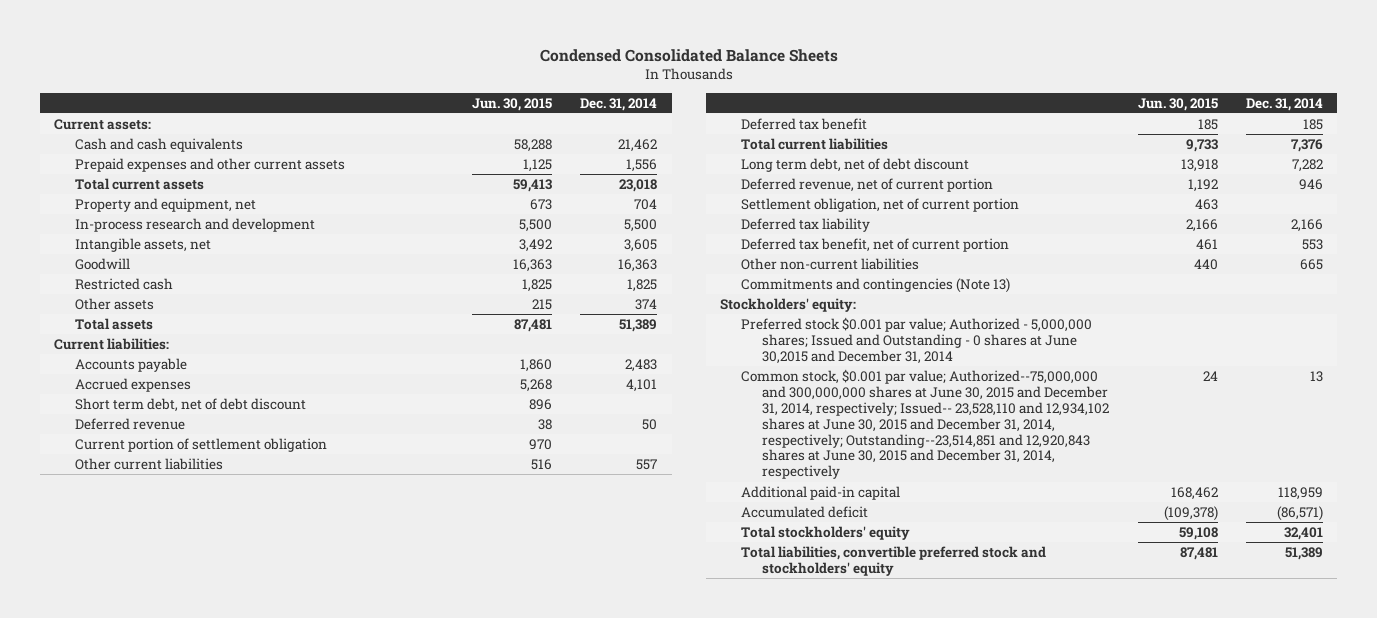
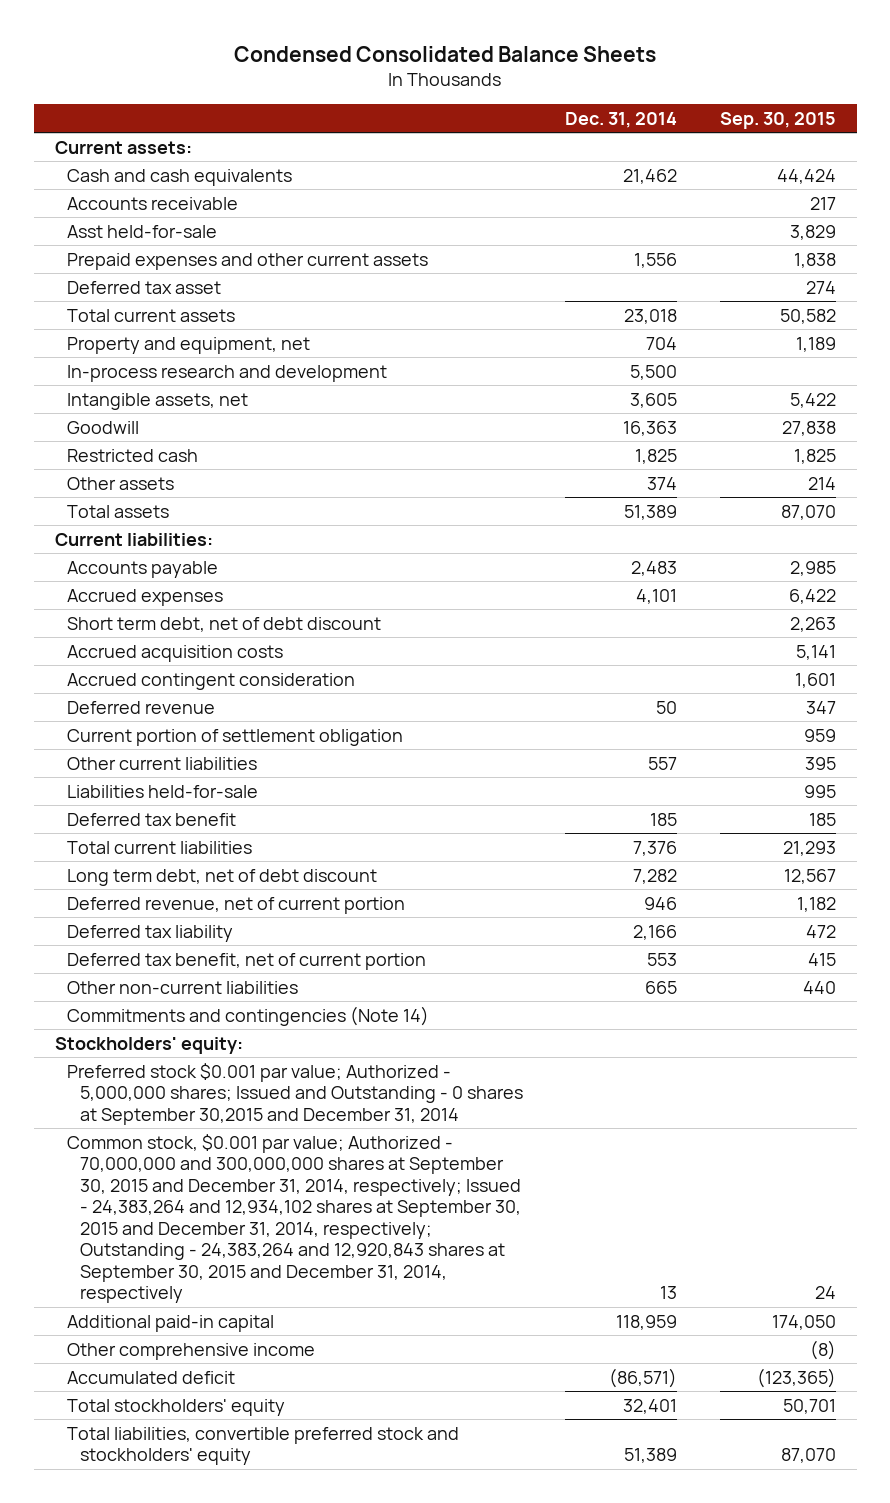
[471,97,552,111] Jun. 30, 2015 -> none
none -> [719,112,836,130] Sep. 30, 2015
none -> [67,196,239,210] Accounts receivable
none -> [67,224,218,238] Asst held-for-sale
none -> [67,280,222,294] Deferred tax asset
none -> [67,644,284,662] Accrued acquisition costs
none -> [67,672,356,690] Accrued contingent consideration
none -> [67,784,259,798] Liabilities held-for-sale
[740,198,1019,213] Settlement obligation, net of current portion -> none
[740,278,1010,294] Commitments and contingencies (Note 13) -> [67,1005,430,1026] Commitments and contingencies (Note 14)
[740,317,1092,364] Preferred stock $0.001 par value; Authorized - 5,000,000 shares; Issued and Outstanding - 0 shares at June 30,2015 and December 31, 2014 -> [67,1062,524,1125] Preferred stock $0.001 par value; Authorized - 5,000,000 shares; Issued and Outstanding - 0 shares at September 30,2015 and December 31, 2014
[740,369,1109,480] Common stock, $0.001 par value; Authorized--75,000,000 and 300,000,000 shares at June 30, 2015 and December 31, 2014, respectively; Issued-- 23,528,110 and 12,934,102 shares at June 30, 2015 and December 31, 2014, respectively; Outstanding--23,514,851 and 12,920,843 shares at June 30, 2015 and December 31, 2014, respectively -> [67,1133,522,1304] Common stock, $0.001 par value; Authorized - 70,000,000 and 300,000,000 shares at September 30, 2015 and December 31, 2014, respectively; Issued - 24,383,264 and 12,934,102 shares at September 30, 2015 and December 31, 2014, respectively; Outstanding - 24,383,264 and 12,920,843 shares at September 30, 2015 and December 31, 2014, respectively
none -> [67,1342,316,1360] Other comprehensive income

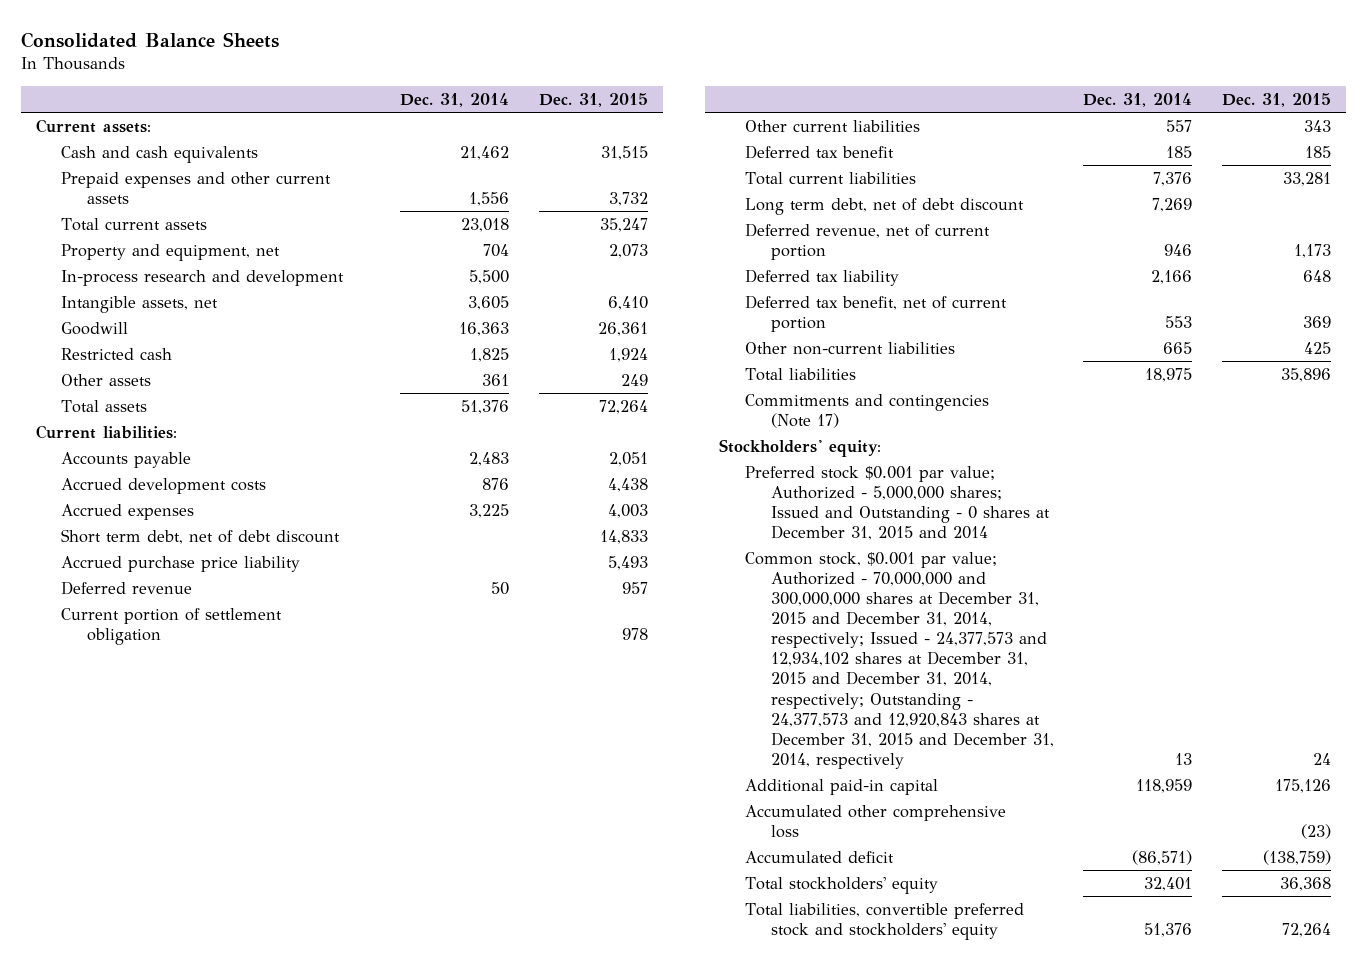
[234,45,657,62] Condensed Consolidated Balance Sheets -> [20,31,279,48] Consolidated Balance Sheets
[719,112,836,130] Sep. 30, 2015 -> none
none -> [538,92,648,107] Dec. 31, 2015
[67,196,239,210] Accounts receivable -> none
[67,224,218,238] Asst held-for-sale -> none
[67,280,222,294] Deferred tax asset -> none
[647,476,678,490] 374 -> [481,373,509,386] 361
[624,504,678,520] 51,389 -> [460,399,509,414] 51,376
none -> [61,477,267,494] Accrued development costs
[636,588,678,604] 4,101 -> [468,503,509,518] 3,225
[67,672,356,690] Accrued contingent consideration -> none
[67,644,284,662] Accrued acquisition costs -> [61,555,301,572] Accrued purchase price liability
[67,784,259,798] Liabilities held-for-sale -> none
[633,868,678,884] 7,282 -> [1152,197,1193,212] 7,269
none -> [745,367,857,381] Total liabilities
[67,1005,430,1026] Commitments and contingencies (Note 14) -> [745,393,990,428] Commitments and contingencies (Note 17)
[67,1062,524,1125] Preferred stock $0.001 par value; Authorized - 5,000,000 shares; Issued and Outstanding - 0 shares at September 30,2015 and December 31, 2014 -> [745,465,1050,541] Preferred stock $0.001 par value; Authorized - 5,000,000 shares; Issued and Outstanding - 0 shares at December 31, 2015 and 2014
[67,1133,522,1304] Common stock, $0.001 par value; Authorized - 70,000,000 and 300,000,000 shares at September 30, 2015 and December 31, 2014, respectively; Issued - 24,383,264 and 12,934,102 shares at September 30, 2015 and December 31, 2014, respectively; Outstanding - 24,383,264 and 12,920,843 shares at September 30, 2015 and December 31, 2014, respectively -> [745,551,1054,769] Common stock, $0.001 par value; Authorized - 70,000,000 and 300,000,000 shares at December 31, 2015 and December 31, 2014, respectively; Issued - 24,377,573 and 12,934,102 shares at December 31, 2015 and December 31, 2014, respectively; Outstanding - 24,377,573 and 12,920,843 shares at December 31, 2015 and December 31, 2014, respectively
[67,1342,316,1360] Other comprehensive income -> [745,804,1007,838] Accumulated other comprehensive loss
[624,1448,678,1464] 51,389 -> [1144,922,1193,937] 51,376

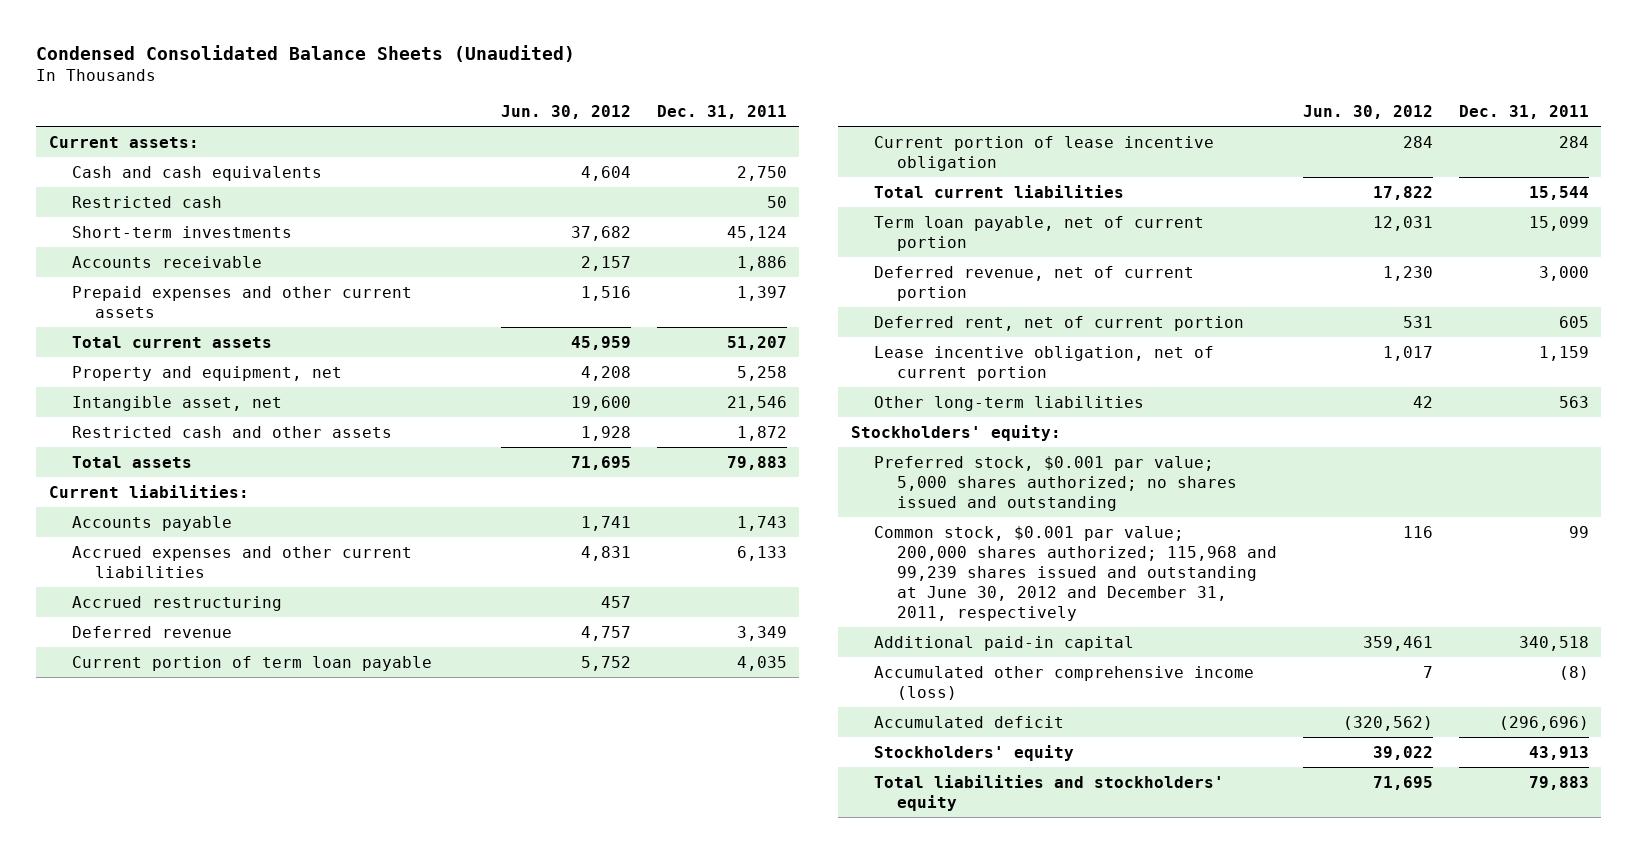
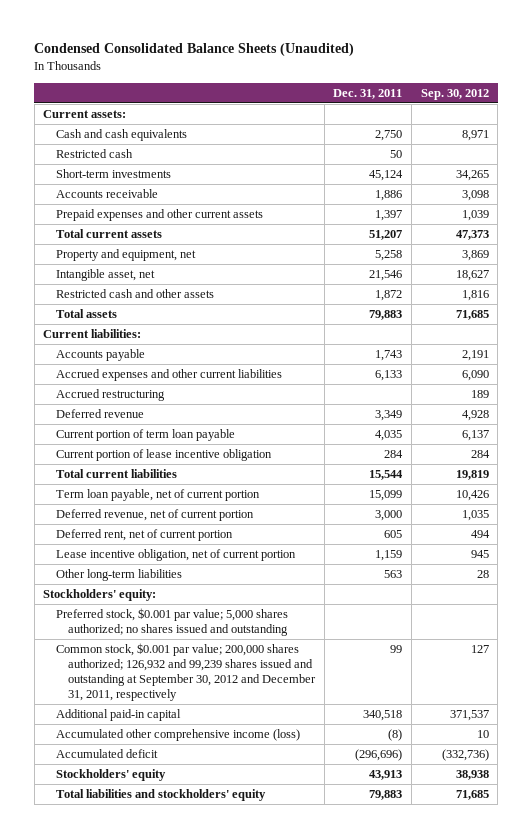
[500,104,631,119] Jun. 30, 2012 -> none
none -> [420,88,489,100] Sep. 30, 2012
[873,525,1278,621] Common stock, $0.001 par value; 200,000 shares authorized; 115,968 and 99,239 shares issued and outstanding at June 30, 2012 and December 31, 2011, respectively -> [55,643,316,701] Common stock, $0.001 par value; 200,000 shares authorized; 126,932 and 99,239 shares issued and outstanding at September 30, 2012 and December 31, 2011, respectively

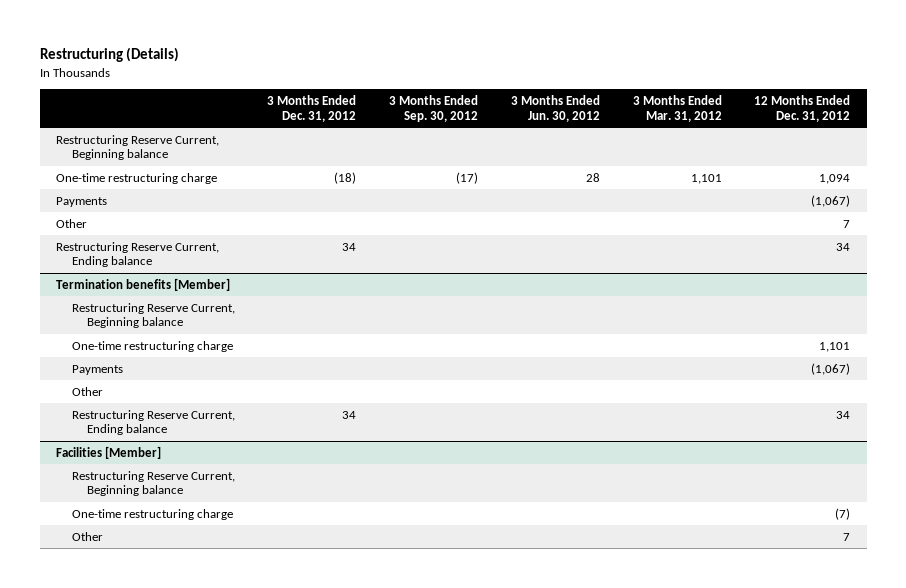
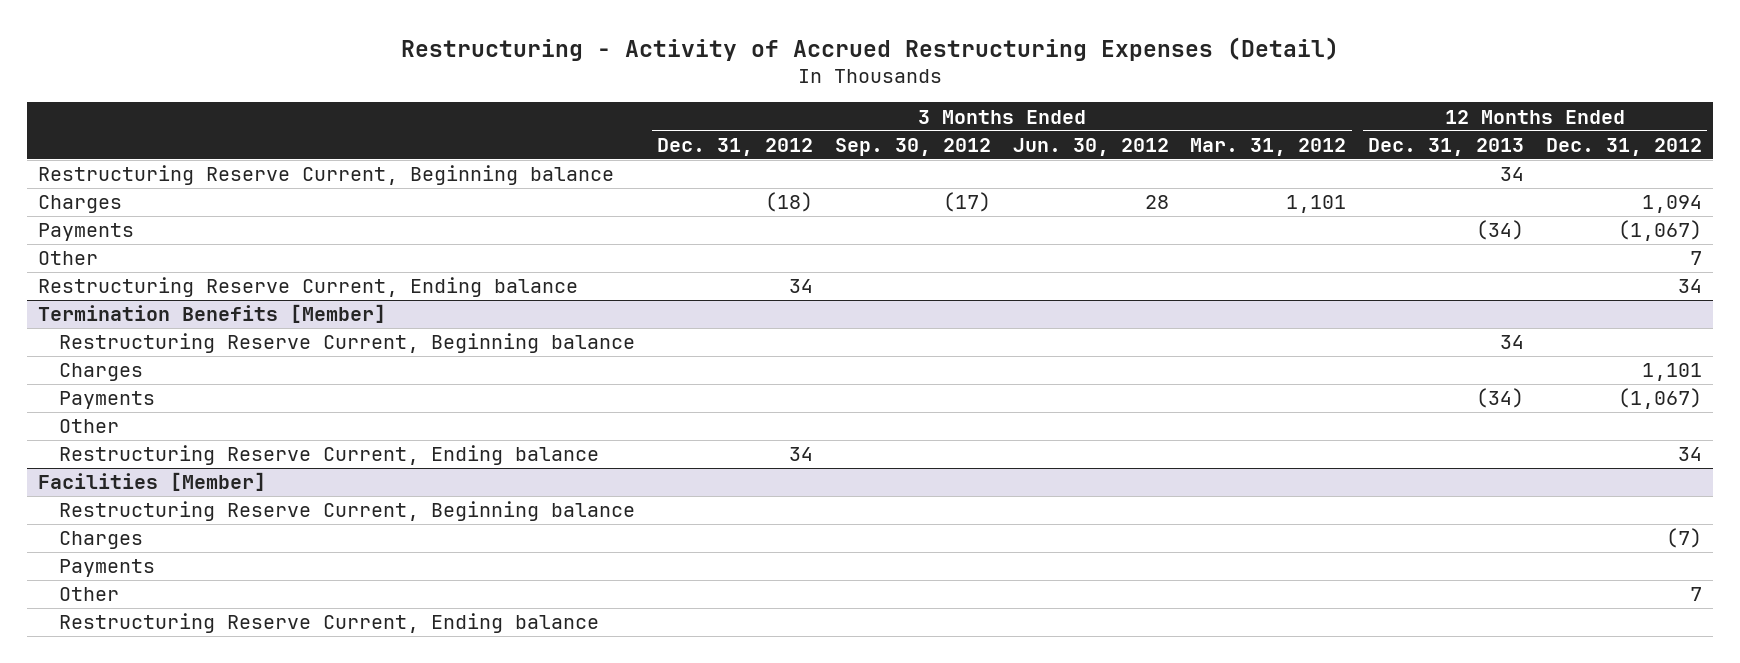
[39,47,179,63] Restructuring (Details) -> [400,36,1339,61] Restructuring - Activity of Accrued Restructuring Expenses (Detail)
none -> [1368,137,1525,156] Dec. 31, 2013
[56,172,218,184] One-time restructuring charge -> [37,195,122,214] Charges
[56,277,231,291] Termination benefits [Member] -> [37,304,386,324] Termination Benefits [Member]
[71,340,233,352] One-time restructuring charge -> [59,363,144,382] Charges
[71,508,233,520] One-time restructuring charge -> [59,531,144,550] Charges
none -> [59,559,156,578] Payments
none -> [59,613,600,634] Restructuring Reserve Current, Ending balance

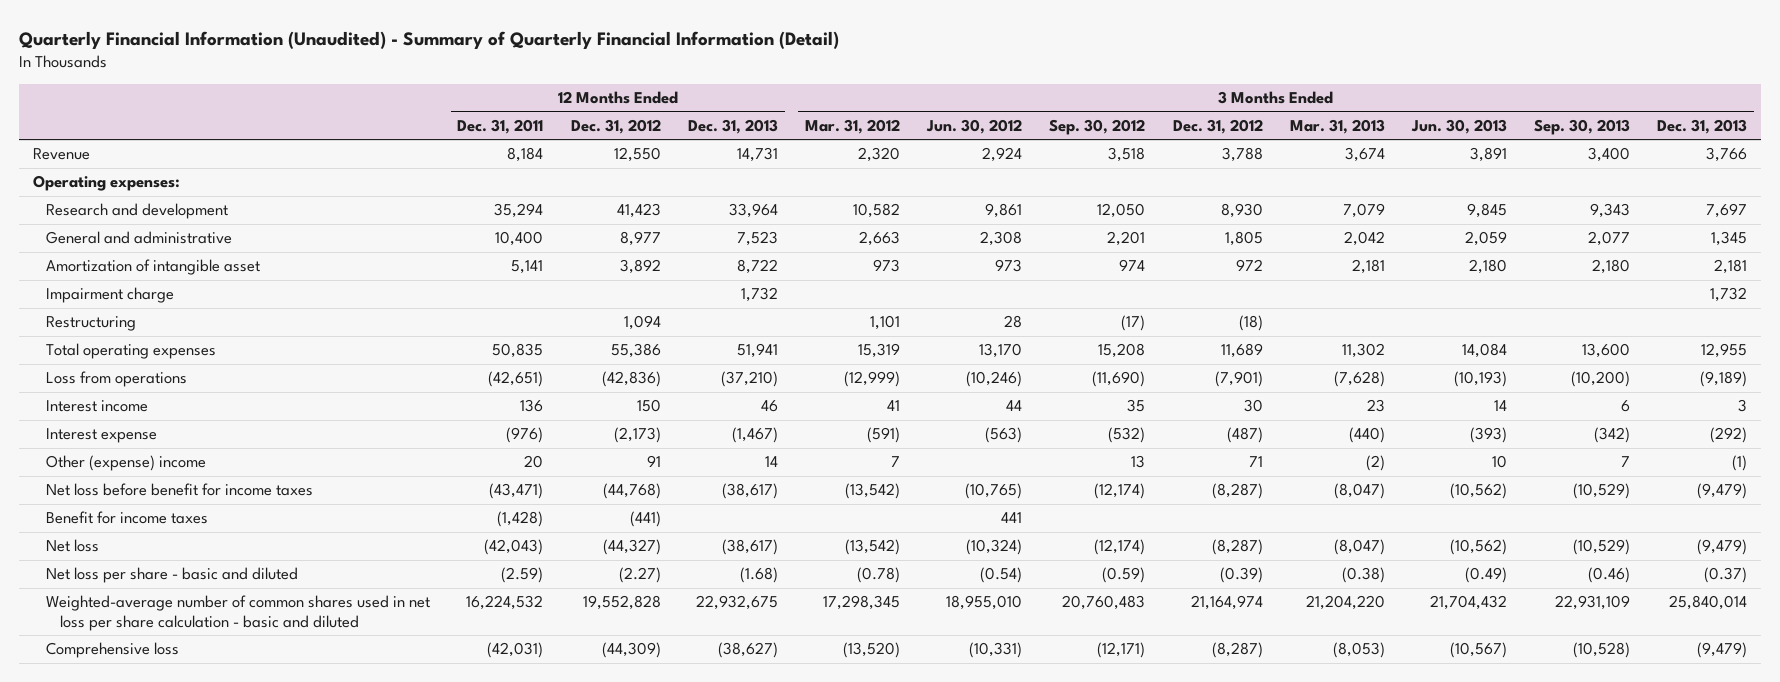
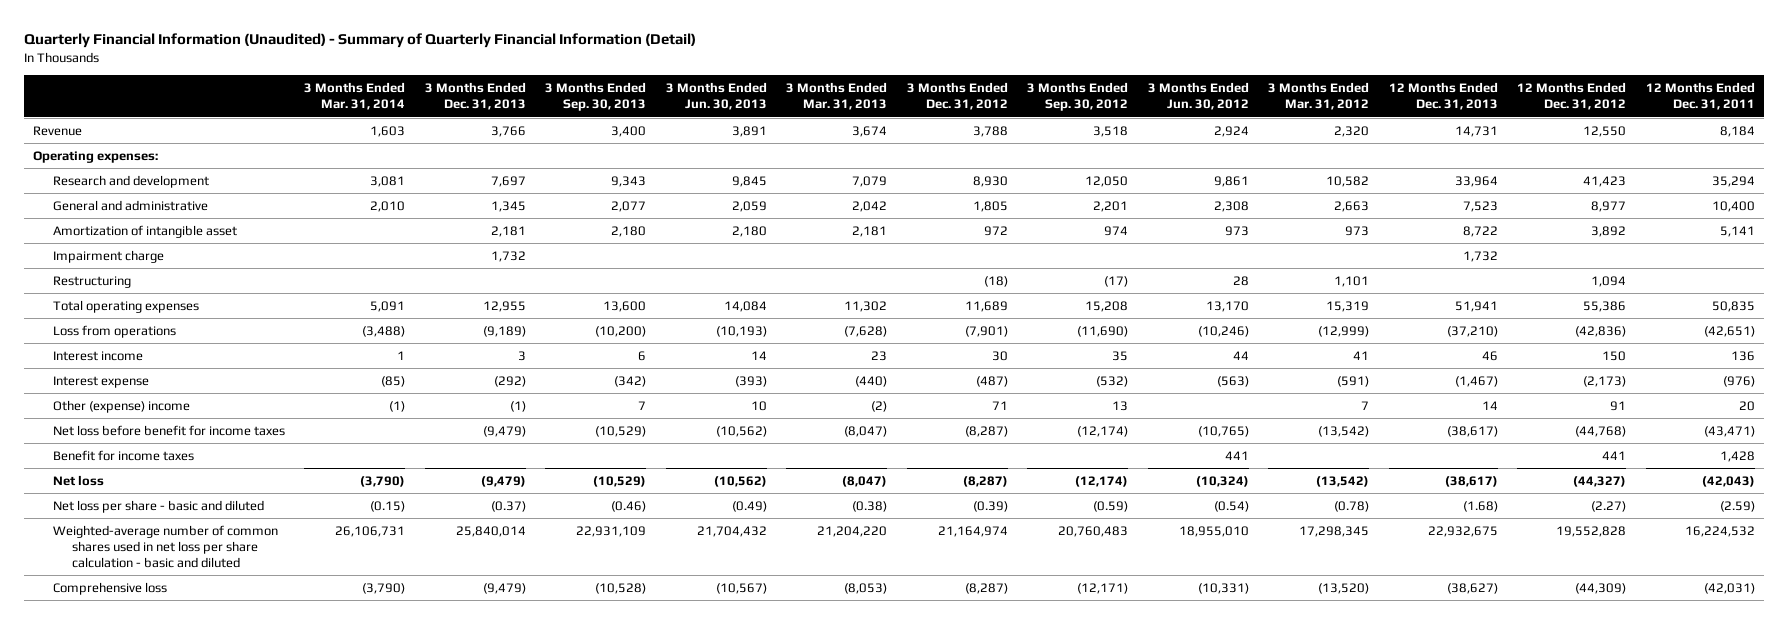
none -> [304,82,406,111] 3 Months Ended Mar. 31, 2014
[497,511,544,528] (1,428) -> [1719,450,1755,462] 1,428
[629,511,661,528] (441) -> [1602,450,1627,460] 441

